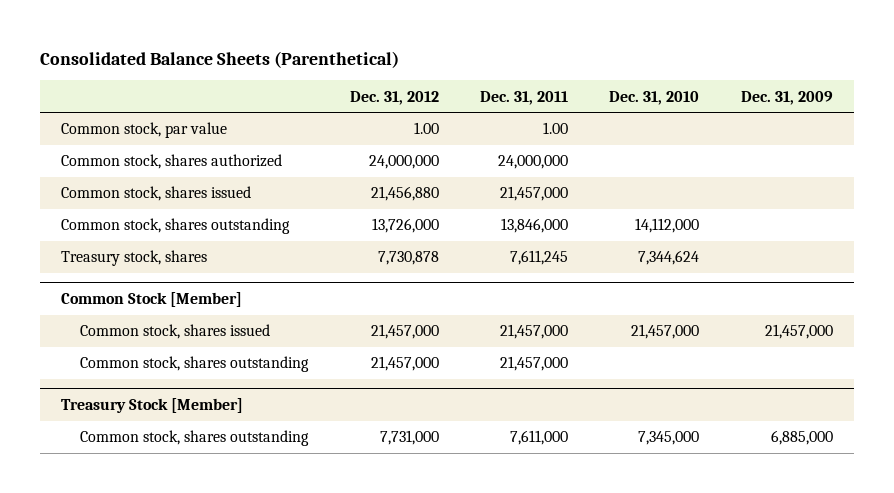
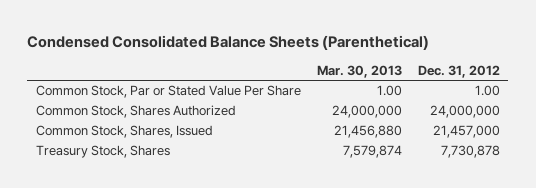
[40,50,400,68] Consolidated Balance Sheets (Parenthetical) -> [27,35,430,51] Condensed Consolidated Balance Sheets (Parenthetical)
[480,90,569,105] Dec. 31, 2011 -> none
[609,90,700,105] Dec. 31, 2010 -> none
[740,90,833,105] Dec. 31, 2009 -> none
none -> [316,64,402,78] Mar. 30, 2013
[60,218,290,235] Common stock, shares outstanding -> none
[60,292,242,308] Common Stock [Member] -> none
[80,324,271,340] Common stock, shares issued -> none
[80,356,310,373] Common stock, shares outstanding -> none
[60,398,243,414] Treasury Stock [Member] -> none
[80,430,310,447] Common stock, shares outstanding -> none
[60,122,227,139] Common stock, par value -> [35,85,301,99] Common Stock, Par or Stated Value Per Share
[60,154,282,170] Common stock, shares authorized -> [35,105,236,119] Common Stock, Shares Authorized
[60,186,251,202] Common stock, shares issued -> [35,125,213,139] Common Stock, Shares, Issued
[370,186,439,202] 21,456,880 -> [433,125,501,139] 21,457,000
[60,250,207,267] Treasury stock, shares -> [35,145,170,159] Treasury Stock, Shares

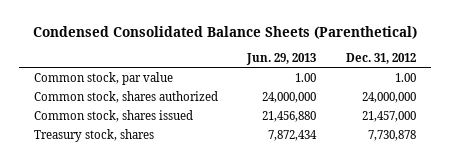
[316,64,402,78] Mar. 30, 2013 -> none
none -> [246,53,317,66] Jun. 29, 2013
[35,85,301,99] Common Stock, Par or Stated Value Per Share -> [33,71,173,85] Common stock, par value
[35,105,236,119] Common Stock, Shares Authorized -> [33,90,218,103] Common stock, shares authorized
[35,125,213,139] Common Stock, Shares, Issued -> [33,109,193,122] Common stock, shares issued
[35,145,170,159] Treasury Stock, Shares -> [33,128,154,142] Treasury stock, shares

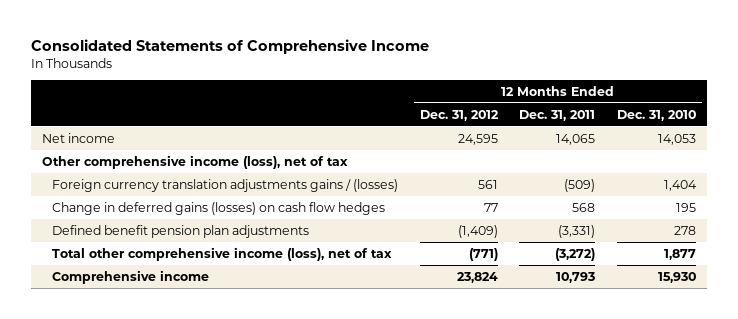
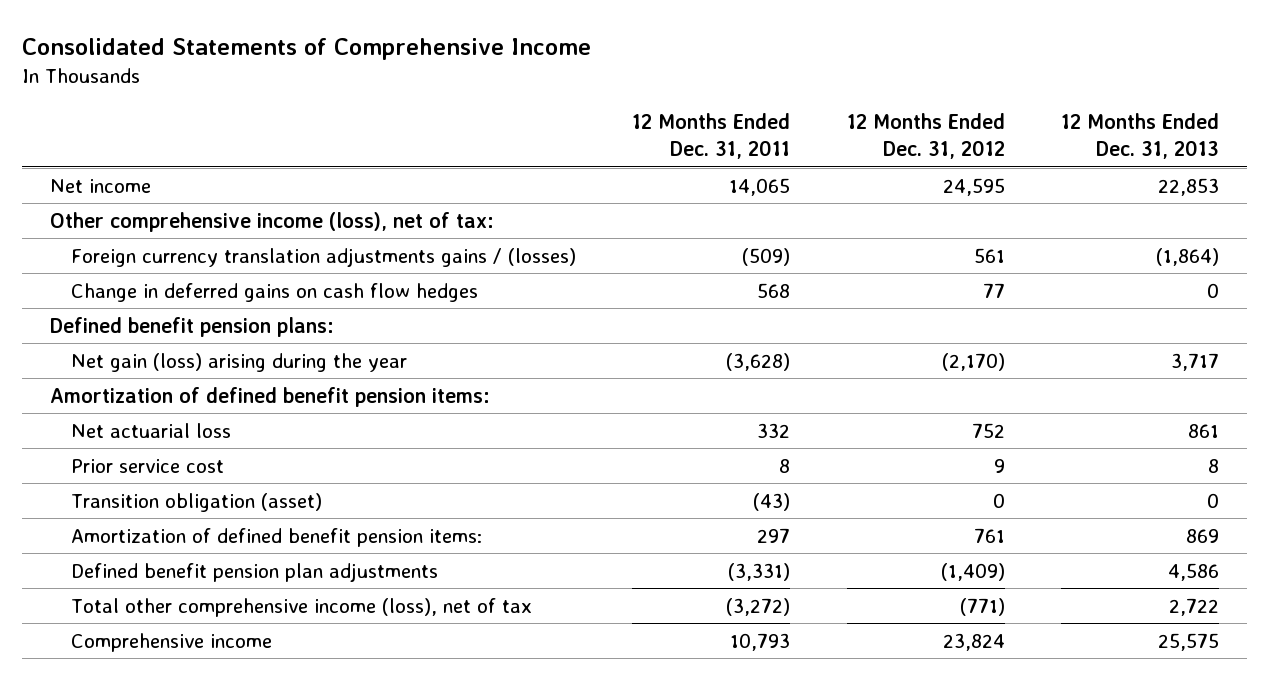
[617,109,697,121] Dec. 31, 2010 -> none
none -> [1060,113,1219,160] 12 Months Ended Dec. 31, 2013
[42,154,349,169] Other comprehensive income (loss), net of tax -> [49,211,494,232] Other comprehensive income (loss), net of tax:
[51,201,385,215] Change in deferred gains (losses) on cash flow hedges -> [71,282,479,302] Change in deferred gains on cash flow hedges
none -> [49,316,334,337] Defined benefit pension plans:
none -> [71,352,408,372] Net gain (loss) arising during the year
none -> [49,386,490,407] Amortization of defined benefit pension items:
none -> [71,422,232,438] Net actuarial loss
none -> [71,458,225,473] Prior service cost
none -> [71,492,323,512] Transition obligation (asset)
none -> [71,527,483,547] Amortization of defined benefit pension items:

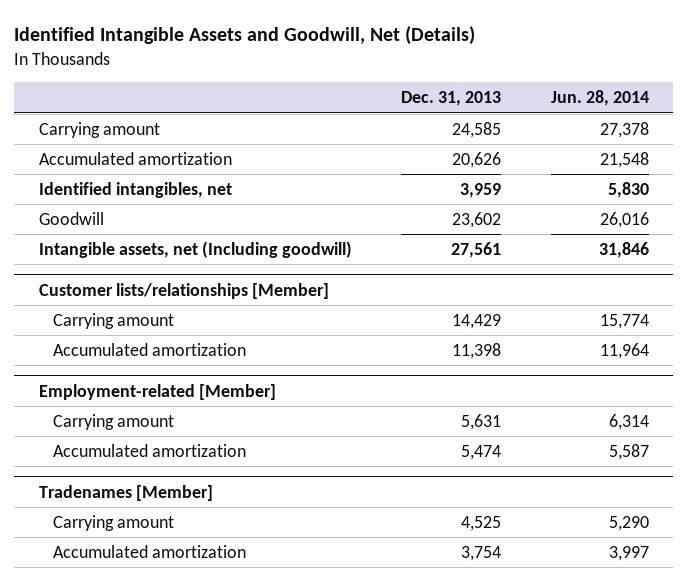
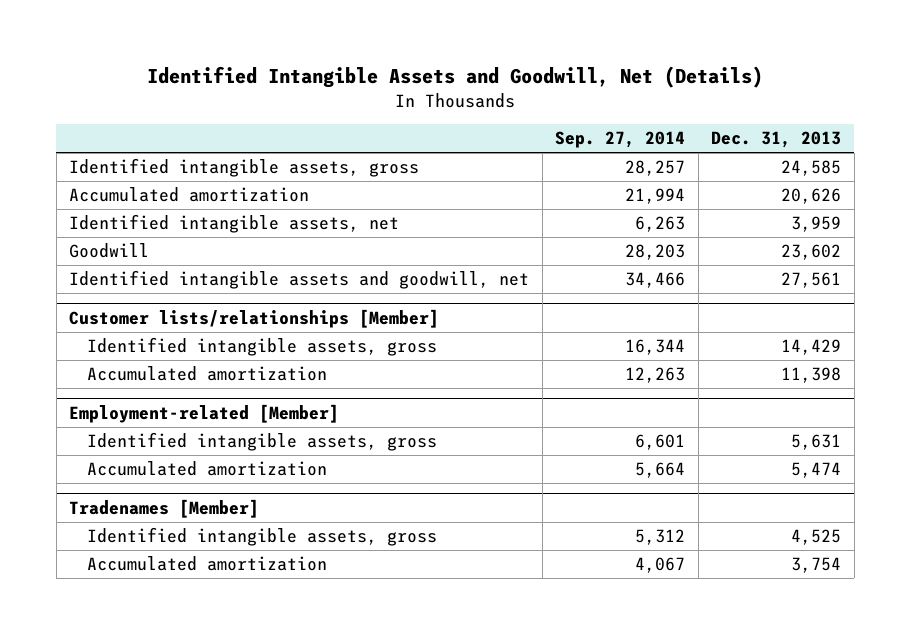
[550,90,649,107] Jun. 28, 2014 -> none
none -> [555,131,686,149] Sep. 27, 2014
[38,121,160,138] Carrying amount -> [69,157,420,177] Identified intangible assets, gross
[38,181,232,198] Identified intangibles, net -> [69,213,400,233] Identified intangible assets, net
[38,240,352,258] Intangible assets, net (Including goodwill) -> [69,269,530,289] Identified intangible assets and goodwill, net
[52,312,174,329] Carrying amount -> [86,336,437,356] Identified intangible assets, gross
[52,413,174,430] Carrying amount -> [86,431,437,451] Identified intangible assets, gross
[52,514,174,531] Carrying amount -> [86,526,437,546] Identified intangible assets, gross

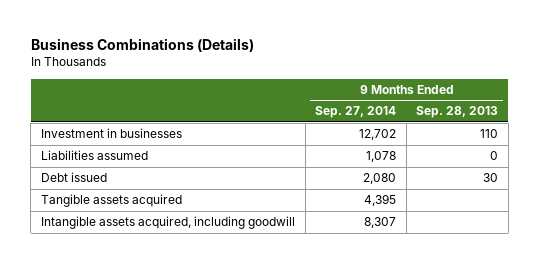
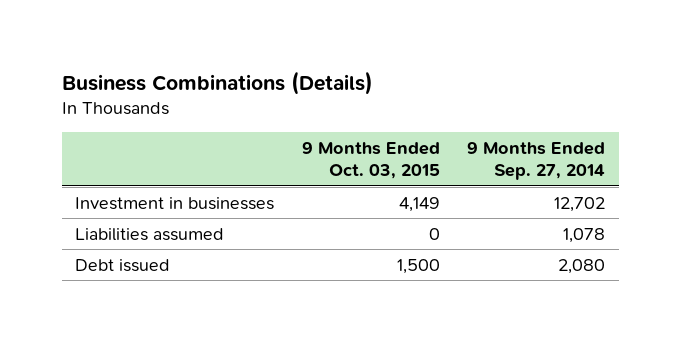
[416,106,499,119] Sep. 28, 2013 -> none
none -> [301,141,440,180] 9 Months Ended Oct. 03, 2015
[40,194,182,208] Tangible assets acquired -> none
[40,216,295,230] Intangible assets acquired, including goodwill -> none

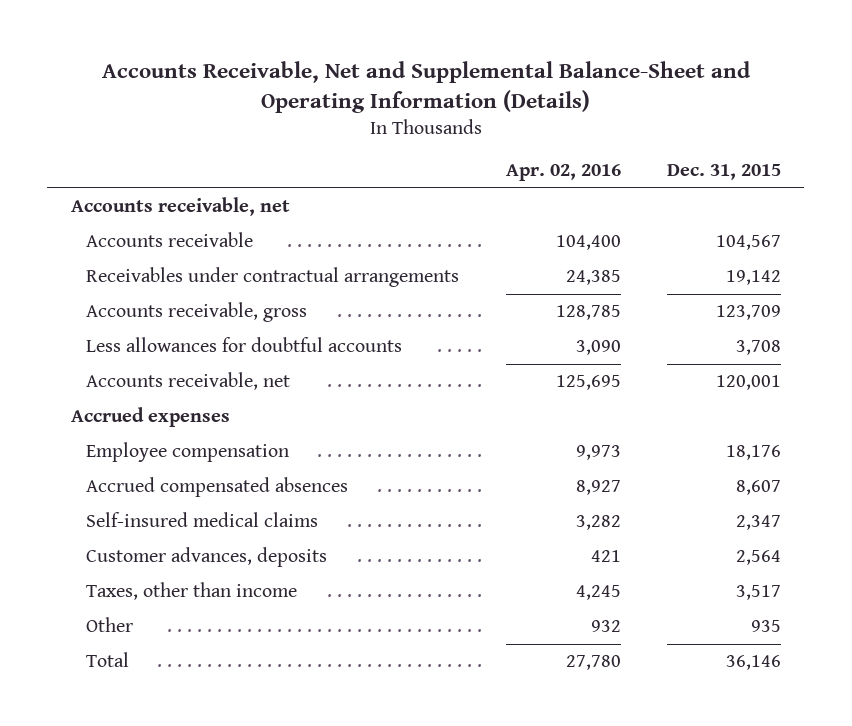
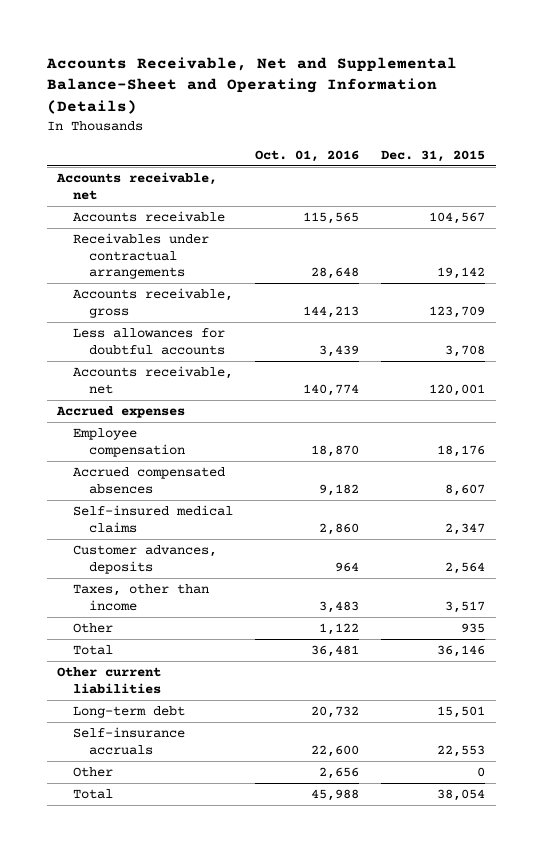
[505,164,621,182] Apr. 02, 2016 -> none
none -> [254,149,359,162] Oct. 01, 2016
none -> [57,667,162,694] Other current liabilities
none -> [73,706,186,719] Long-term debt
none -> [73,727,186,755] Self-insurance accruals
none -> [73,767,114,778] Other
none -> [73,789,114,800] Total

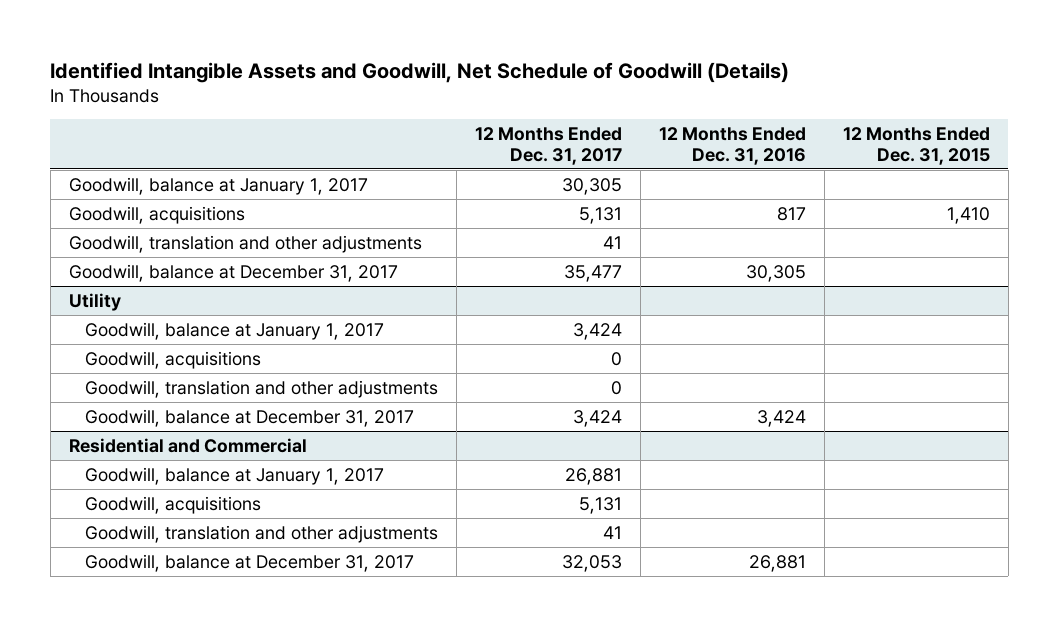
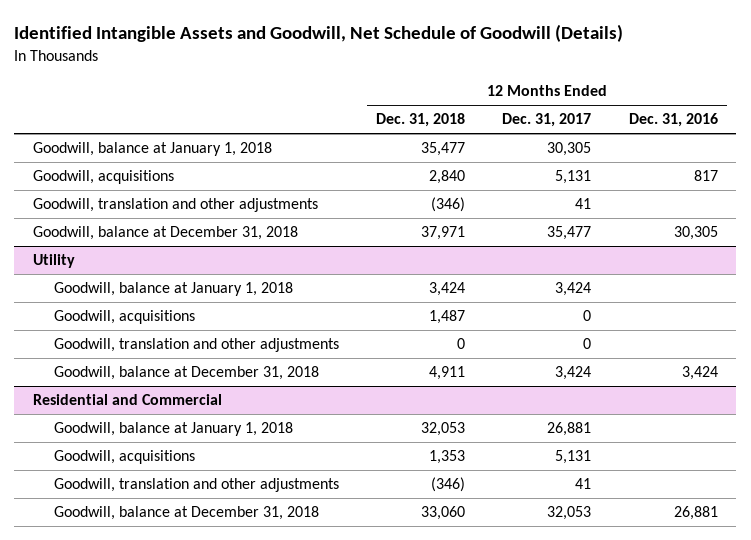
[842,126,990,165] 12 Months Ended Dec. 31, 2015 -> none
none -> [376,113,466,128] Dec. 31, 2018
[68,176,368,195] Goodwill, balance at January 1, 2017 -> [33,142,273,157] Goodwill, balance at January 1, 2018
[68,263,398,282] Goodwill, balance at December 31, 2017 -> [33,226,299,241] Goodwill, balance at December 31, 2018
[84,321,384,340] Goodwill, balance at January 1, 2017 -> [53,282,293,297] Goodwill, balance at January 1, 2018
[84,408,414,427] Goodwill, balance at December 31, 2017 -> [53,366,319,381] Goodwill, balance at December 31, 2018
[84,466,384,485] Goodwill, balance at January 1, 2017 -> [53,422,293,437] Goodwill, balance at January 1, 2018
[84,553,414,572] Goodwill, balance at December 31, 2017 -> [53,506,319,521] Goodwill, balance at December 31, 2018

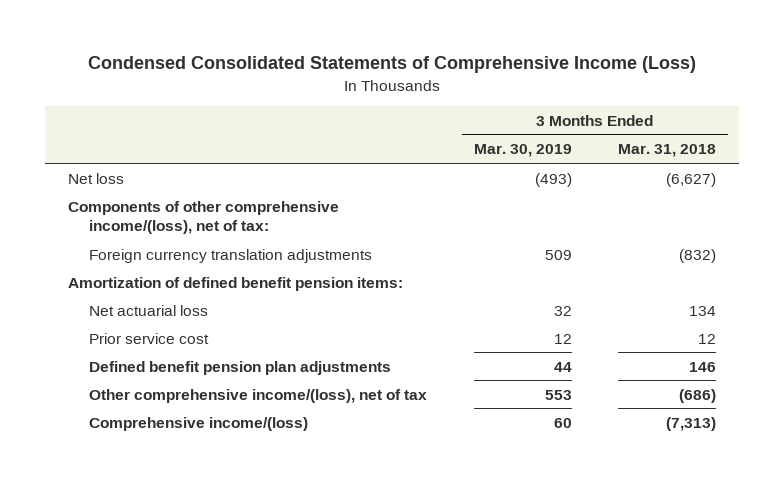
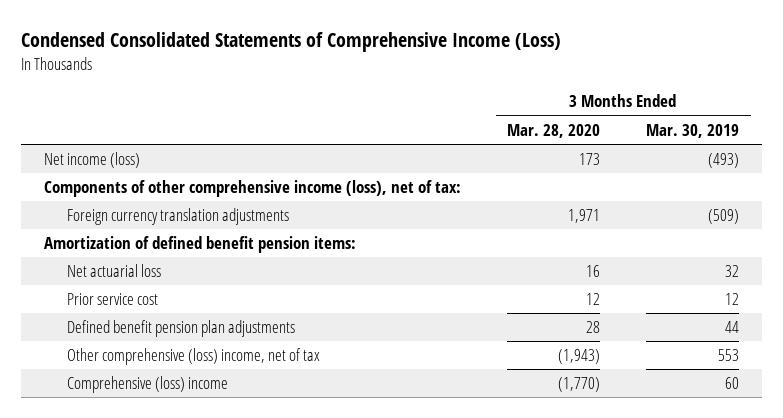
[618,144,717,158] Mar. 31, 2018 -> none
none -> [507,123,601,138] Mar. 28, 2020
[68,172,125,184] Net loss -> [43,152,140,169] Net income (loss)
[68,200,340,235] Components of other comprehensive income/(loss), net of tax: -> [43,180,461,198] Components of other comprehensive income (loss), net of tax:
[544,249,572,260] 509 -> [708,209,740,225] (509)
[89,388,428,403] Other comprehensive income/(loss), net of tax -> [67,348,321,366] Other comprehensive (loss) income, net of tax
[89,416,309,431] Comprehensive income/(loss) -> [67,376,229,394] Comprehensive (loss) income

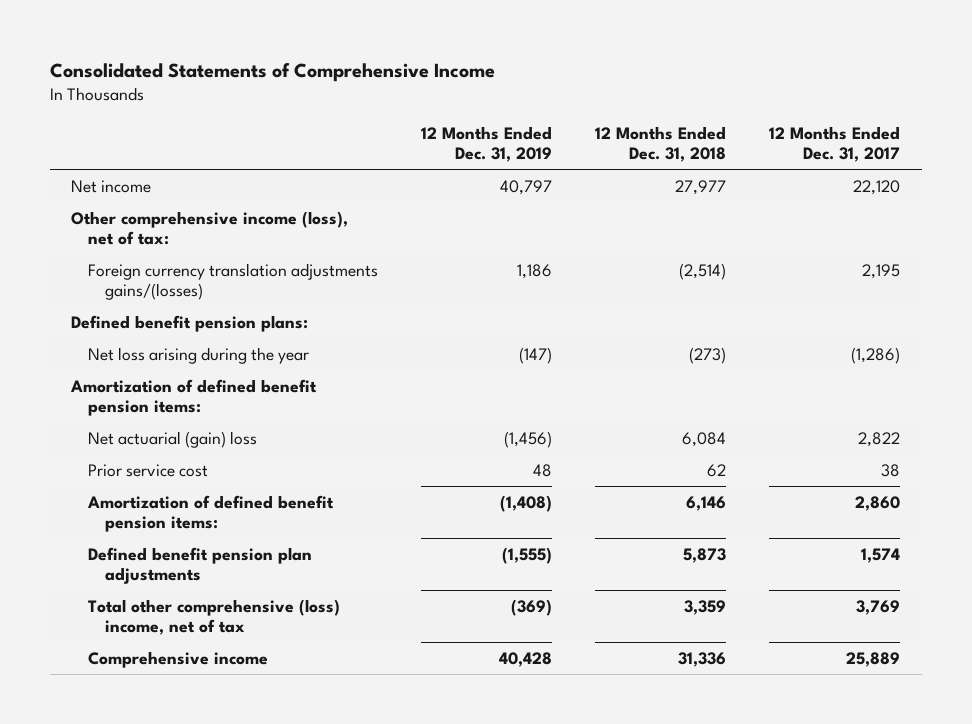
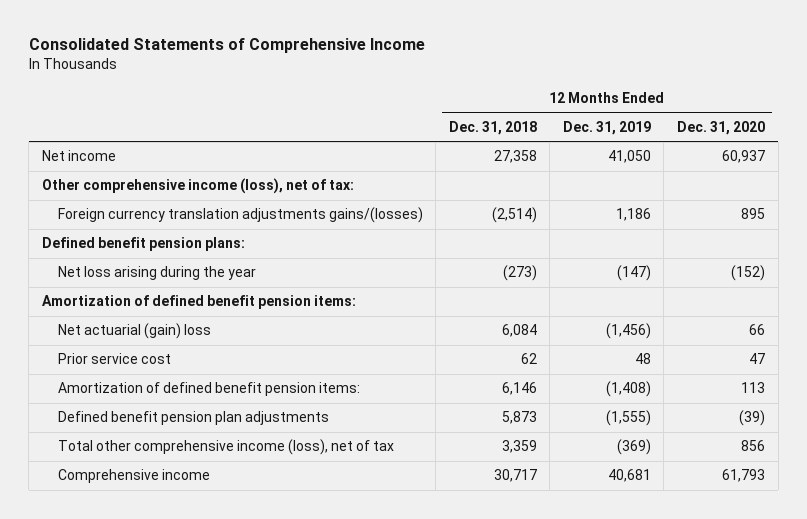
[769,126,901,163] 12 Months Ended Dec. 31, 2017 -> none
none -> [676,120,765,135] Dec. 31, 2020
[500,179,553,195] 40,797 -> [607,150,651,164] 41,050
[675,179,727,195] 27,977 -> [493,150,537,164] 27,358
[88,598,341,635] Total other comprehensive (loss) income, net of tax -> [57,439,394,456] Total other comprehensive income (loss), net of tax
[499,651,553,667] 40,428 -> [607,469,651,483] 40,681
[678,651,727,667] 31,336 -> [493,469,537,483] 30,717

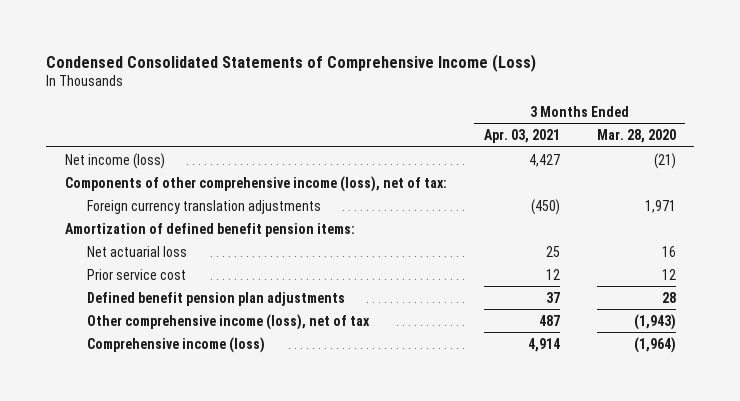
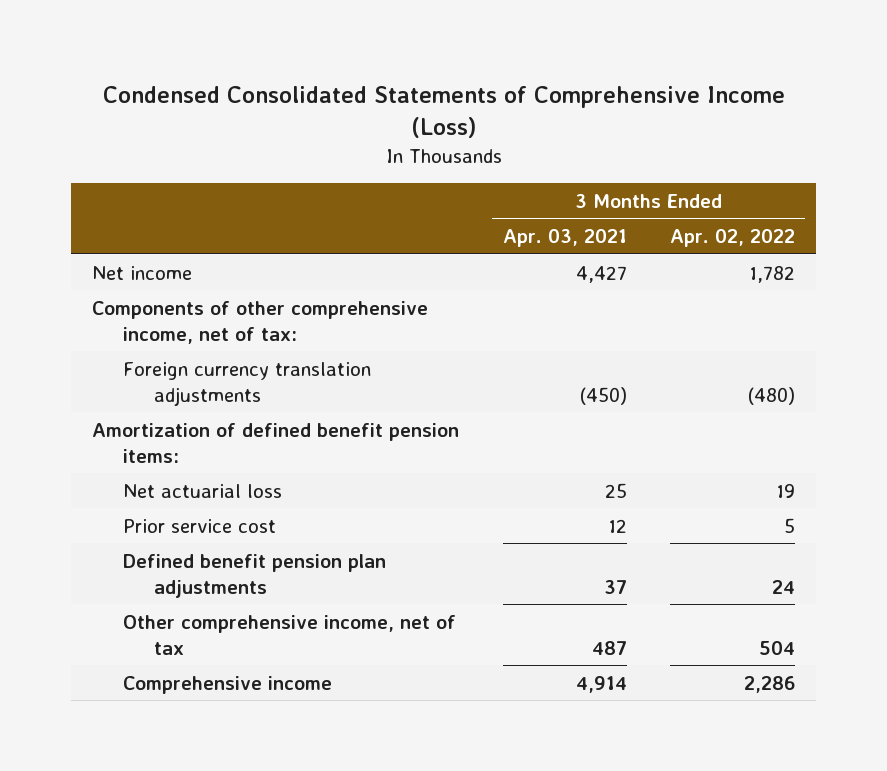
[596,129,676,144] Mar. 28, 2020 -> none
none -> [669,229,795,248] Apr. 02, 2022
[64,152,165,169] Net income (loss) -> [92,265,193,280] Net income
[64,175,447,192] Components of other comprehensive income (loss), net of tax: -> [92,300,429,344] Components of other comprehensive income, net of tax:
[86,313,370,330] Other comprehensive income (loss), net of tax -> [123,614,457,655] Other comprehensive income, net of tax
[86,336,265,353] Comprehensive income (loss) -> [123,675,333,694] Comprehensive income

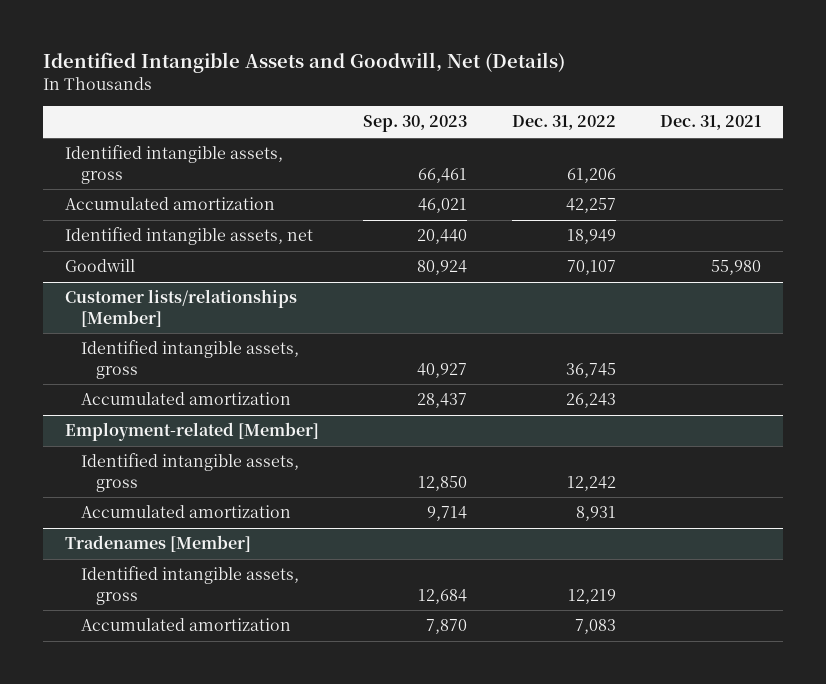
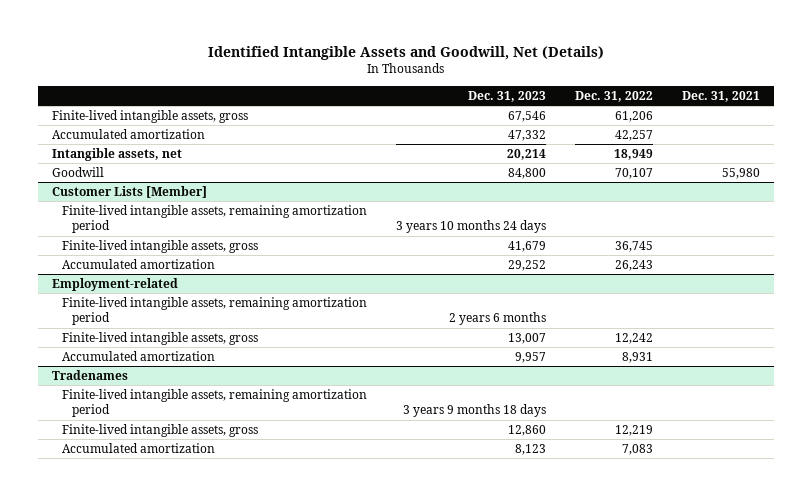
[363,115,468,133] Sep. 30, 2023 -> none
none -> [468,90,547,102] Dec. 31, 2023
[65,145,284,184] Identified intangible assets, gross -> [52,110,249,124] Finite-lived intangible assets, gross
[65,227,314,246] Identified intangible assets, net -> [52,148,183,162] Intangible assets, net
[65,289,298,327] Customer lists/relationships [Member] -> [52,186,208,199] Customer Lists [Member]
none -> [62,205,368,234] Finite-lived intangible assets, remaining amortization period
[80,340,299,379] Identified intangible assets, gross -> [62,240,259,254] Finite-lived intangible assets, gross
[65,422,320,442] Employment-related [Member] -> [52,278,179,292] Employment-related
none -> [62,297,368,326] Finite-lived intangible assets, remaining amortization period
[80,453,299,492] Identified intangible assets, gross -> [62,332,259,346] Finite-lived intangible assets, gross
[65,535,252,553] Tradenames [Member] -> [52,370,129,381] Tradenames
none -> [62,389,368,418] Finite-lived intangible assets, remaining amortization period
[80,566,299,605] Identified intangible assets, gross -> [62,424,259,438] Finite-lived intangible assets, gross

